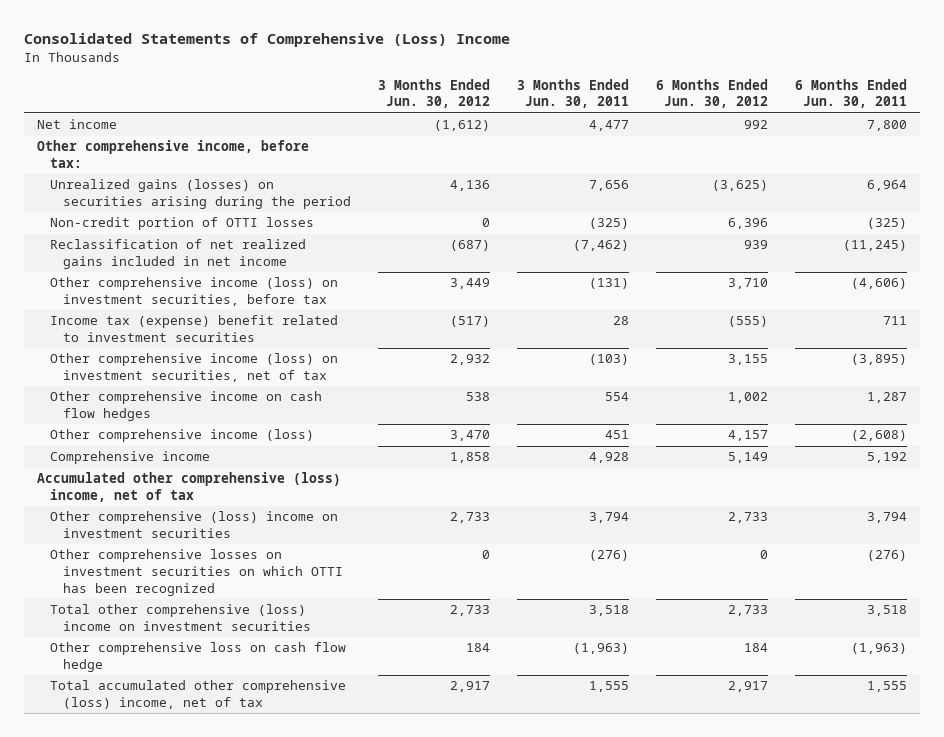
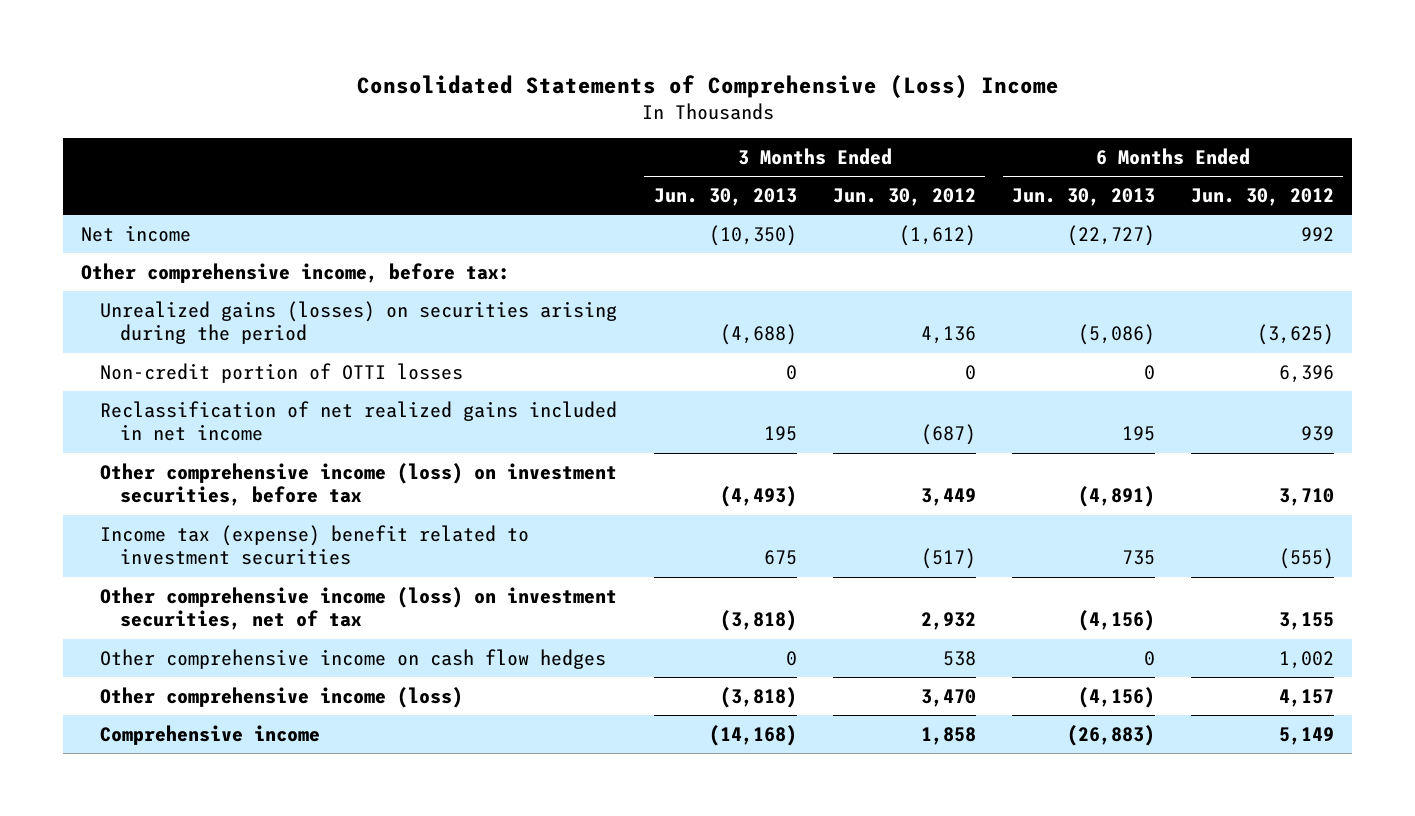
[516,78,629,109] 3 Months Ended Jun. 30, 2011 -> none
[794,78,907,109] 6 Months Ended Jun. 30, 2011 -> none
none -> [653,187,797,206] Jun. 30, 2013
none -> [1011,187,1155,206] Jun. 30, 2013
[37,472,342,502] Accumulated other comprehensive (loss) income, net of tax -> none
[50,511,339,538] Other comprehensive (loss) income on investment securities -> none
[50,549,344,596] Other comprehensive losses on investment securities on which OTTI has been recognized -> none
[50,604,312,631] Total other comprehensive (loss) income on investment securities -> none
[50,642,347,672] Other comprehensive loss on cash flow hedge -> none
[50,680,347,709] Total accumulated other comprehensive (loss) income, net of tax -> none

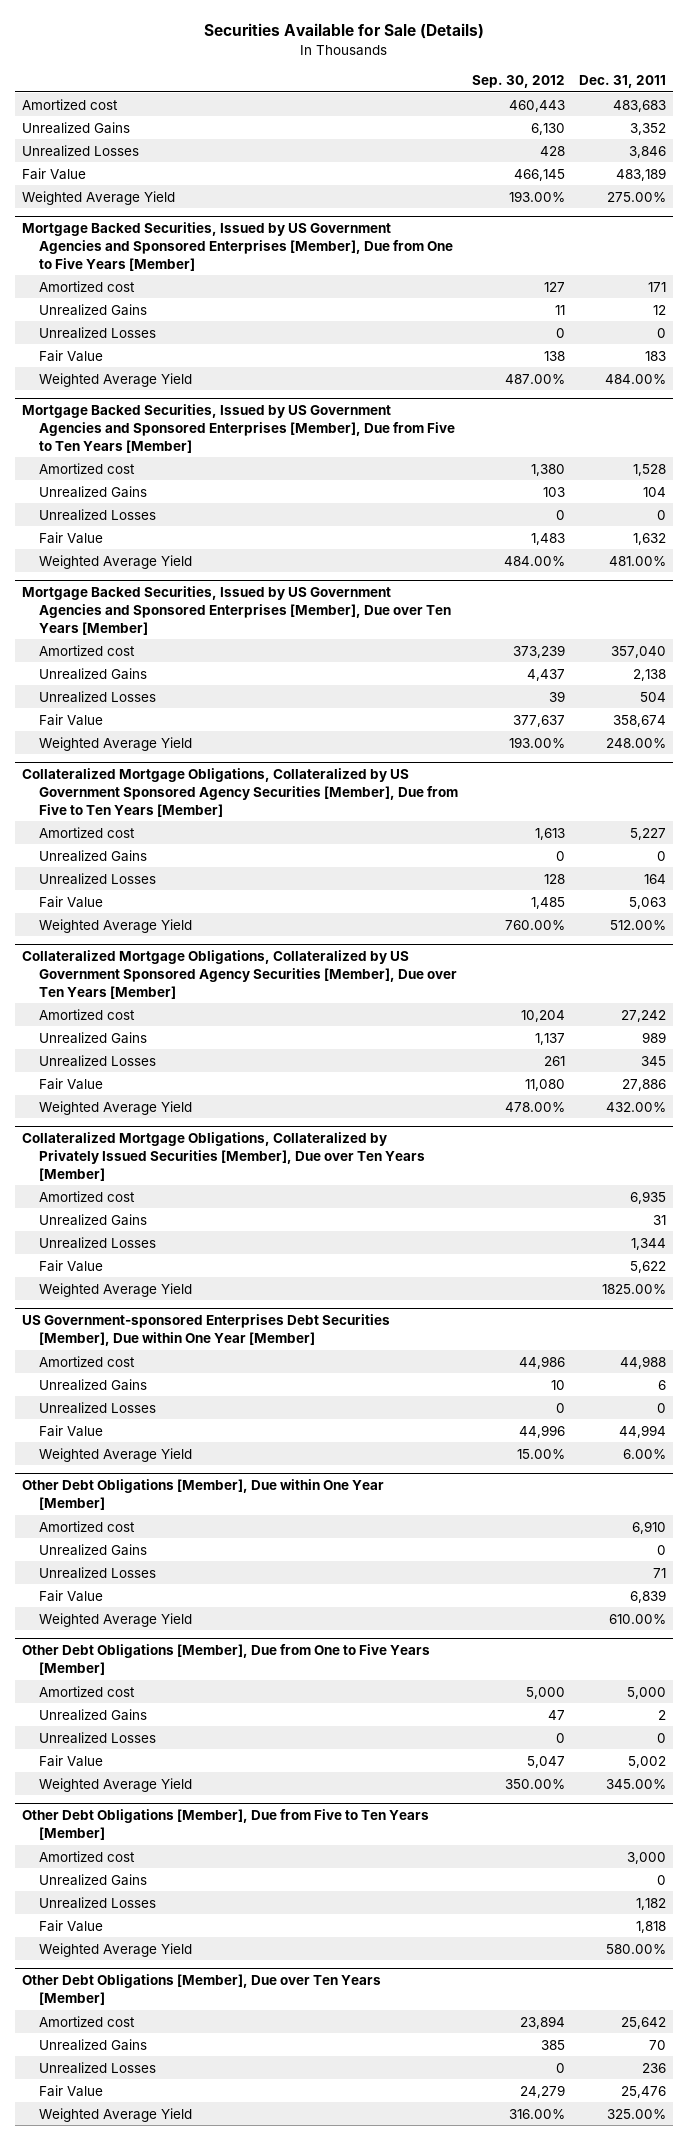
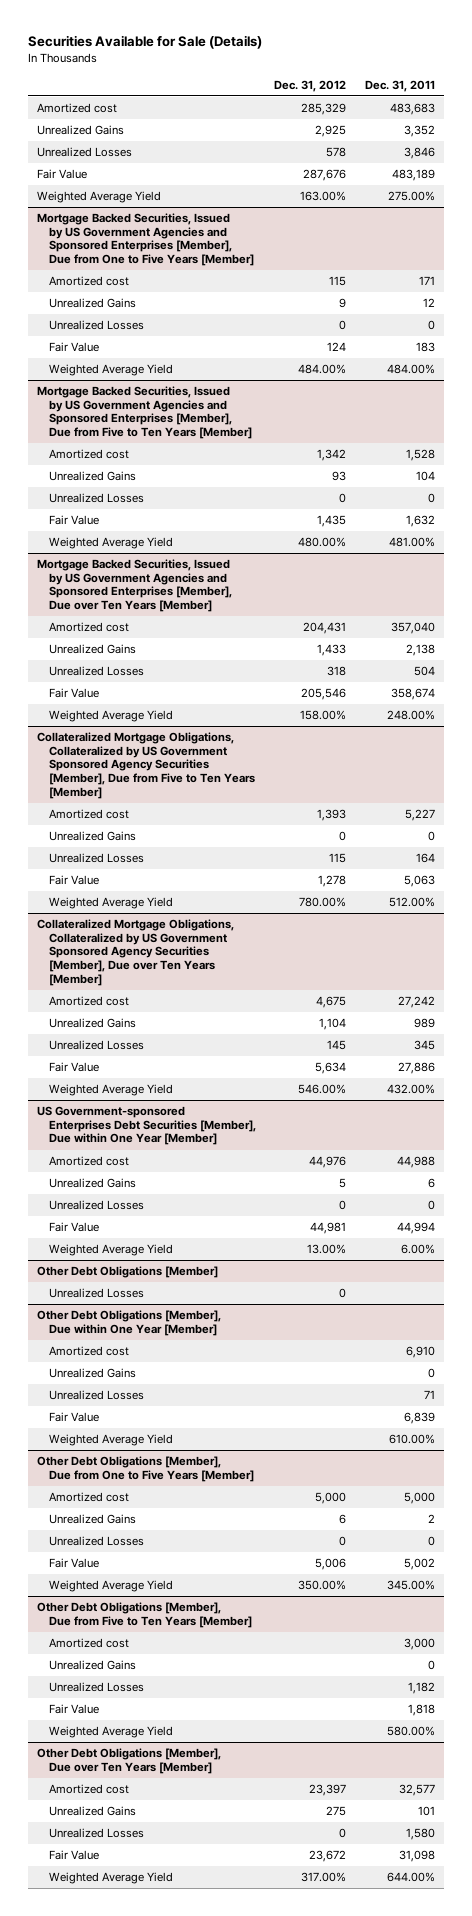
[472,75,566,89] Sep. 30, 2012 -> none
none -> [274,79,347,92] Dec. 31, 2012
[21,1132,426,1181] Collateralized Mortgage Obligations, Collateralized by Privately Issued Securities [Member], Due over Ten Years [Member] -> none
[39,1190,136,1202] Amortized cost -> none
[39,1213,148,1226] Unrealized Gains -> none
[39,1236,157,1249] Unrealized Losses -> none
[39,1259,104,1272] Fair Value -> none
[39,1282,193,1297] Weighted Average Yield -> none
none -> [37,1266,219,1279] Other Debt Obligations [Member]
none -> [48,1288,144,1299] Unrealized Losses
[621,2016,667,2029] 25,642 -> [398,1784,435,1797] 32,577
[649,2039,667,2050] 70 -> [417,1806,435,1817] 101
[642,2062,667,2073] 236 -> [405,1828,435,1841] 1,580
[621,2085,667,2098] 25,476 -> [398,1850,435,1863] 31,098
[607,2108,667,2119] 325.00% -> [386,1872,435,1883] 644.00%

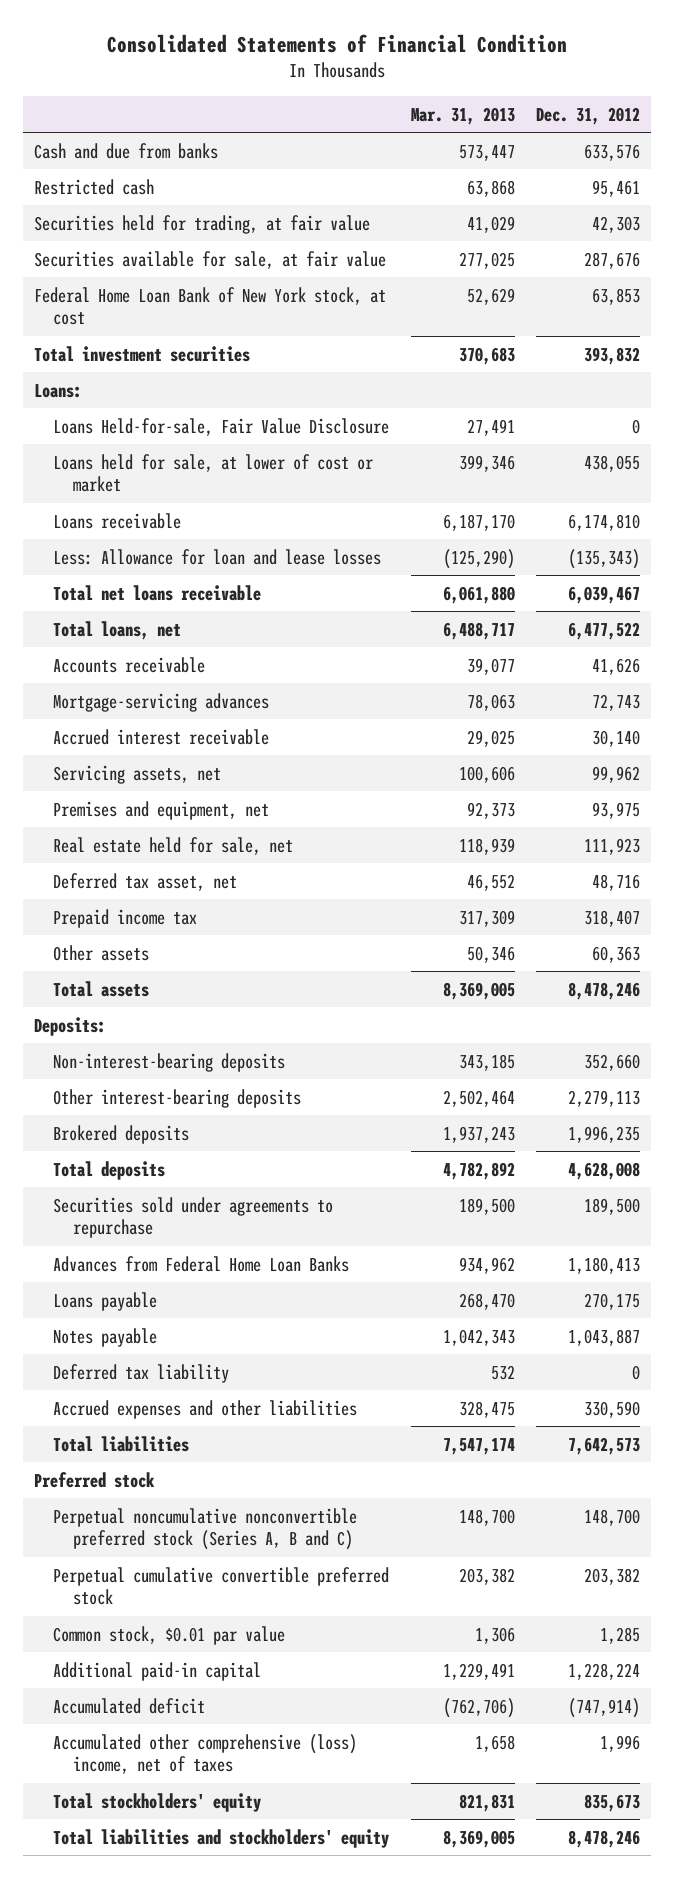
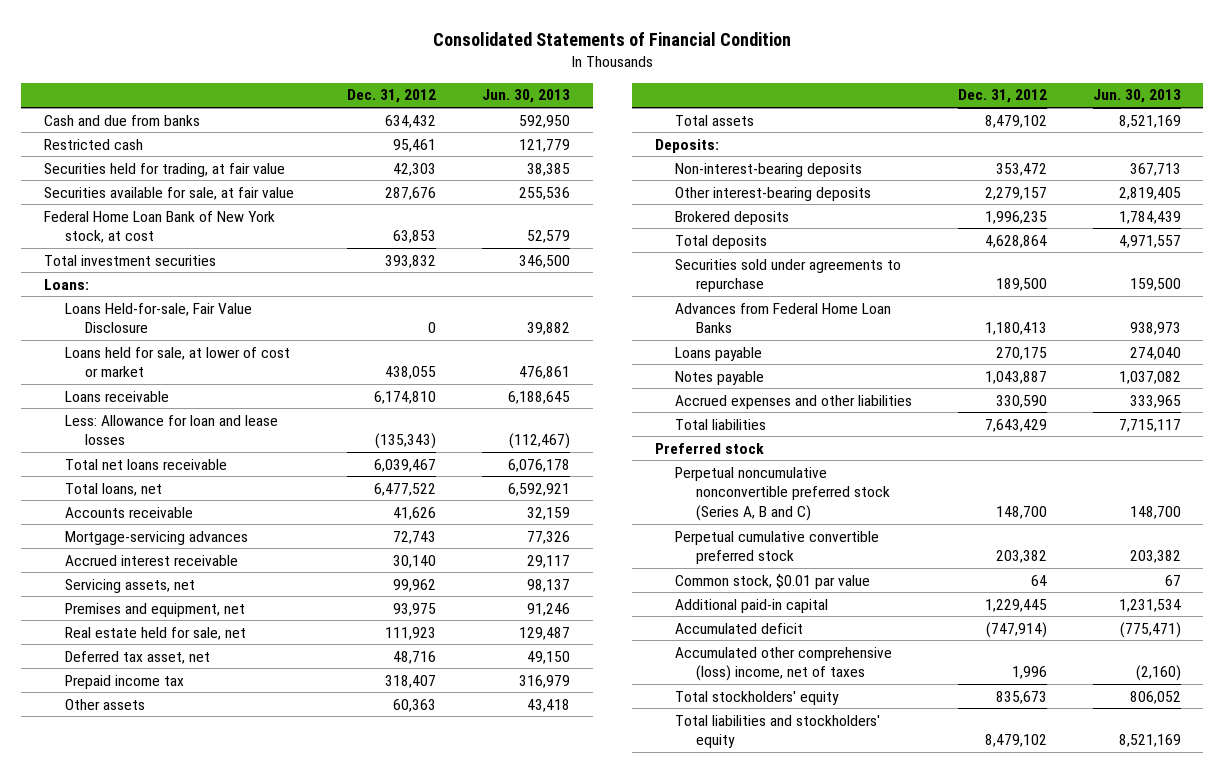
[410,106,515,125] Mar. 31, 2013 -> none
none -> [481,89,570,104] Jun. 30, 2013
[584,143,641,161] 633,576 -> [385,114,437,128] 634,432
[568,981,641,1000] 8,478,246 -> [984,114,1047,128] 8,479,102
[584,1053,641,1071] 352,660 -> [995,162,1047,176] 353,472
[568,1089,641,1107] 2,279,113 -> [984,186,1047,200] 2,279,157
[568,1161,641,1180] 4,628,008 -> [984,234,1047,248] 4,628,864
[53,1363,230,1383] Deferred tax liability -> none
[568,1436,641,1455] 7,642,573 -> [984,418,1047,432] 7,643,429
[600,1626,641,1644] 1,285 -> [1030,574,1047,586] 64
[568,1662,641,1680] 1,228,224 -> [984,598,1047,612] 1,229,445
[568,1829,641,1848] 8,478,246 -> [984,734,1047,748] 8,479,102

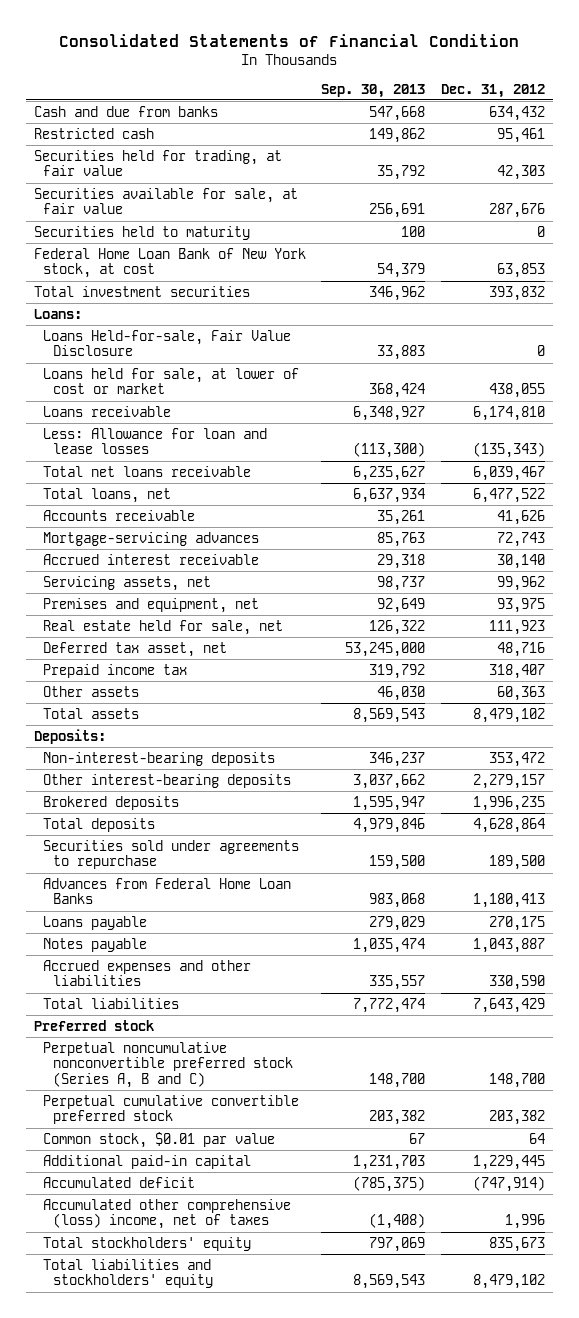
[481,89,570,104] Jun. 30, 2013 -> none
none -> [321,83,426,98] Sep. 30, 2013
none -> [33,225,250,240] Securities held to maturity

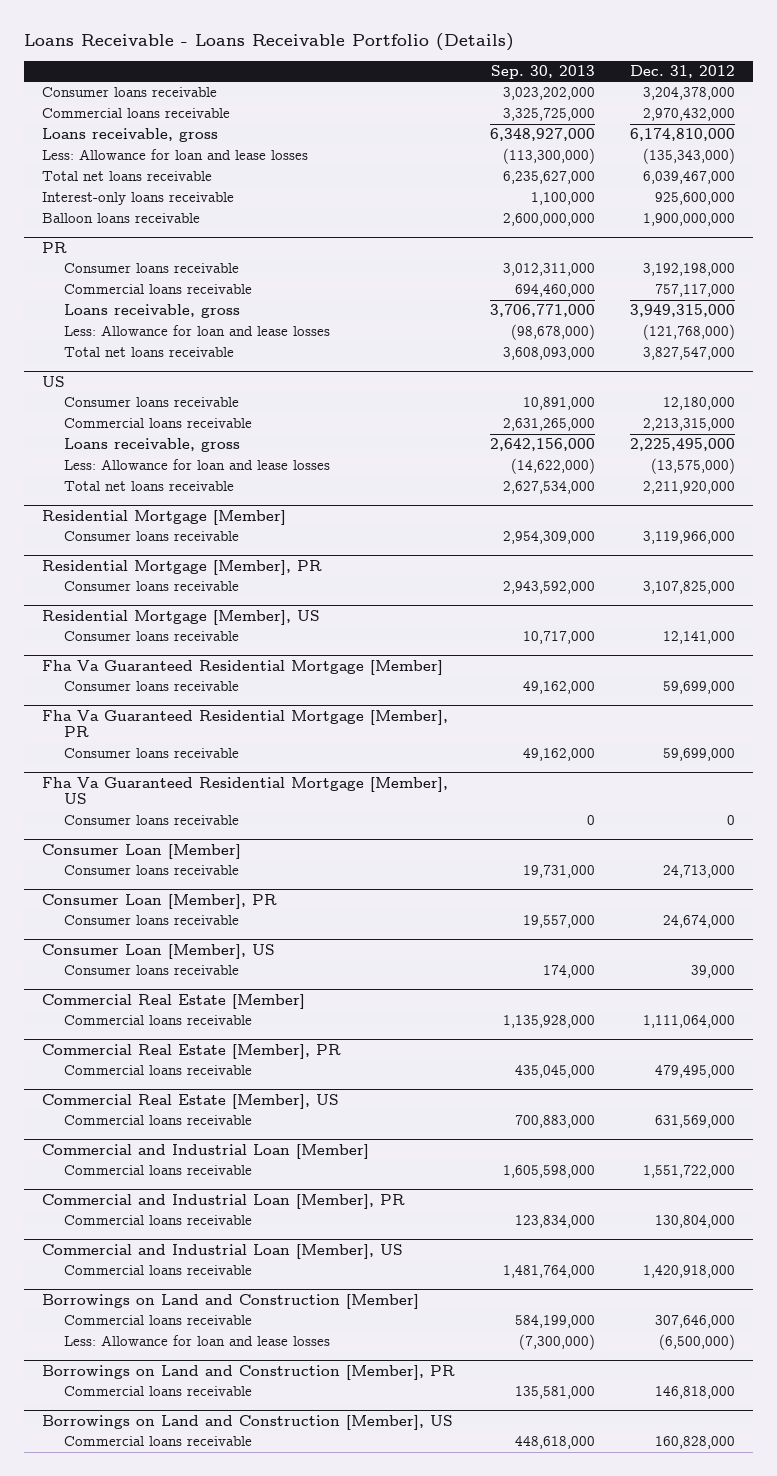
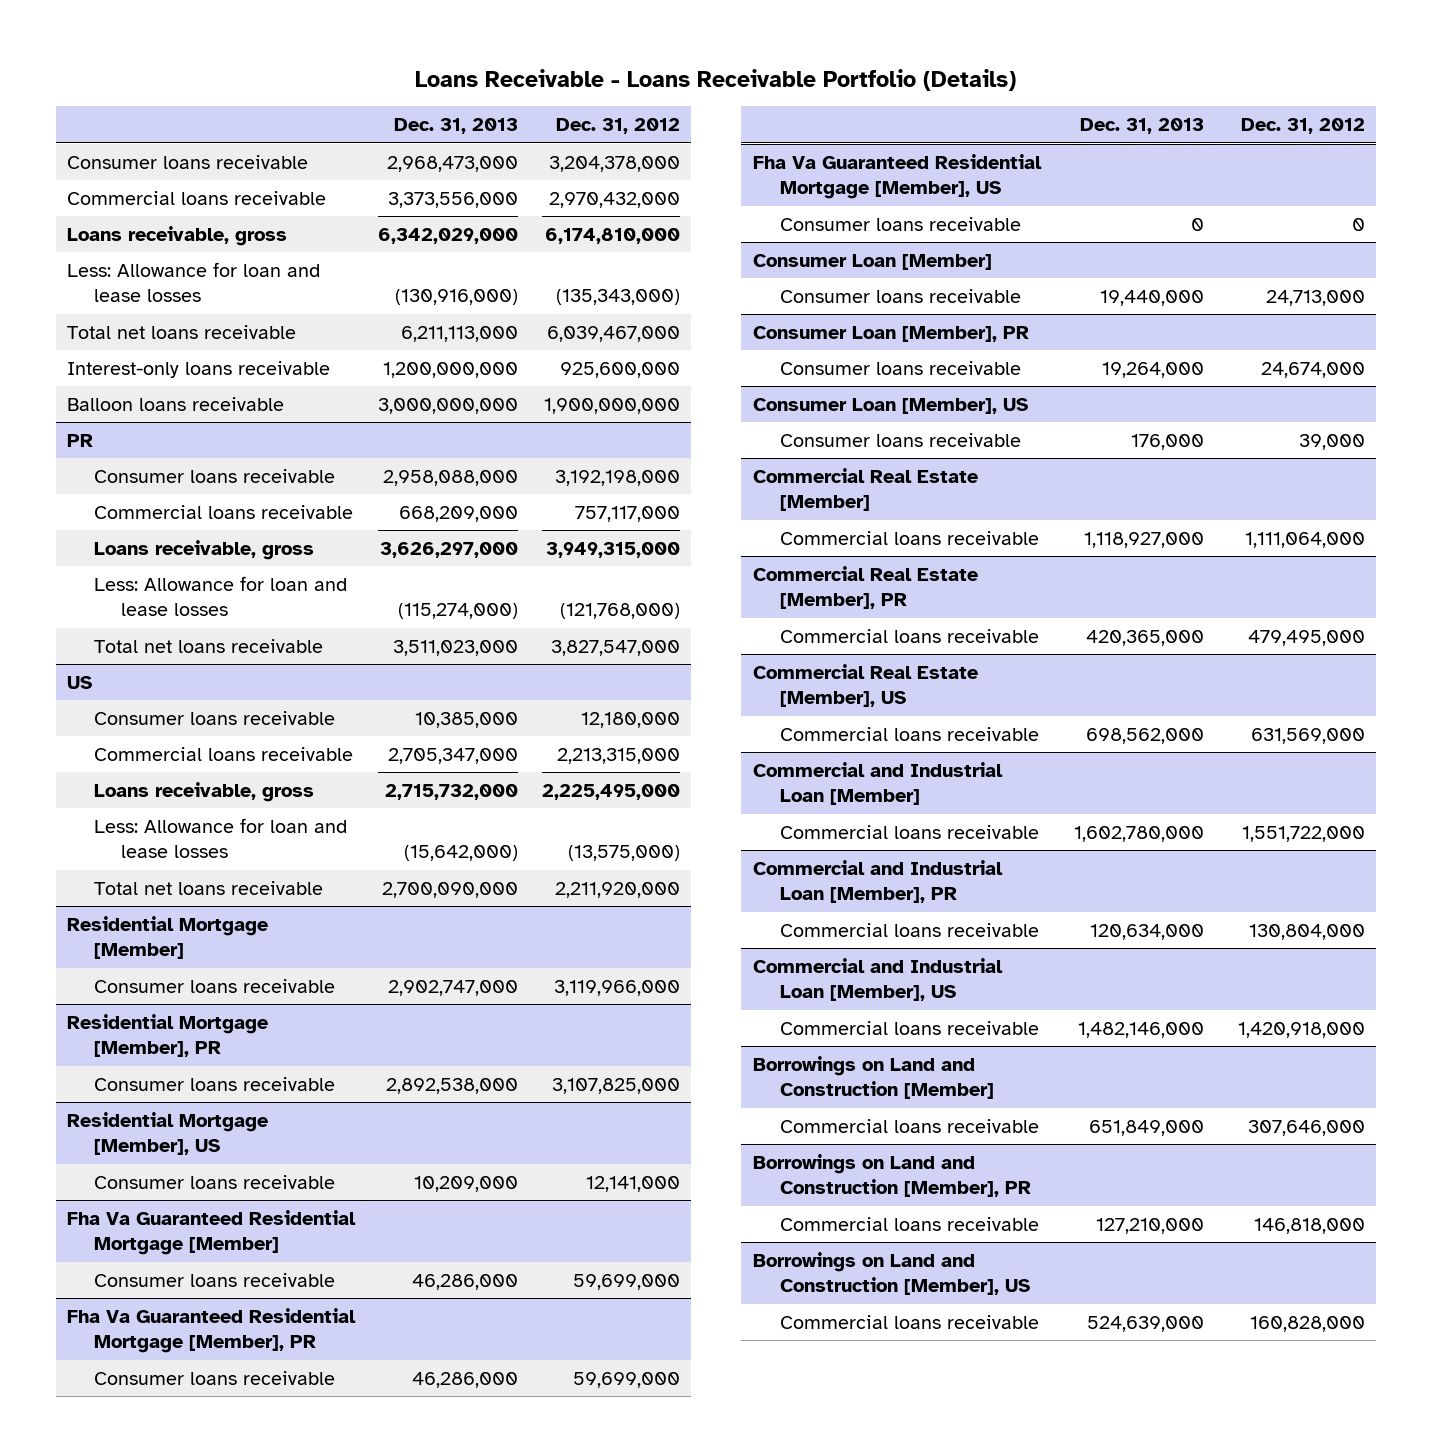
[490,64,595,79] Sep. 30, 2013 -> none
none -> [394,118,519,135] Dec. 31, 2013
[63,1335,330,1347] Less: Allowance for loan and lease losses -> none

